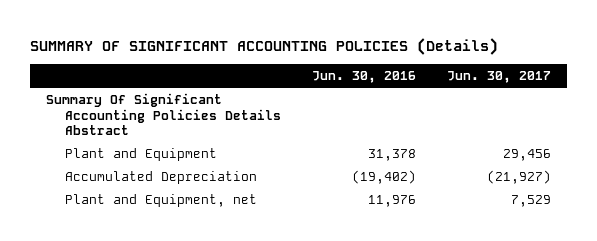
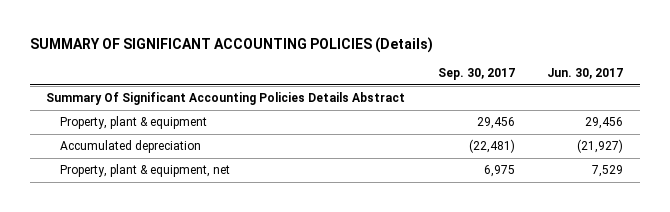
[312,71,417,84] Jun. 30, 2016 -> none
none -> [437,67,515,80] Sep. 30, 2017
[65,148,218,162] Plant and Equipment -> [60,116,208,130] Property, plant & equipment
[65,171,258,185] Accumulated Depreciation -> [60,140,202,154] Accumulated depreciation
[65,194,258,208] Plant and Equipment, net -> [60,164,231,178] Property, plant & equipment, net

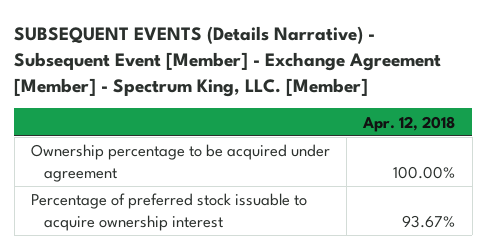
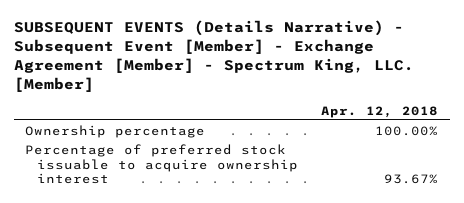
[30,144,330,182] Ownership percentage to be acquired under agreement -> [25,124,206,138] Ownership percentage

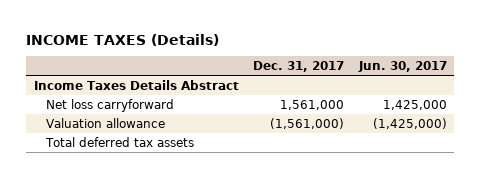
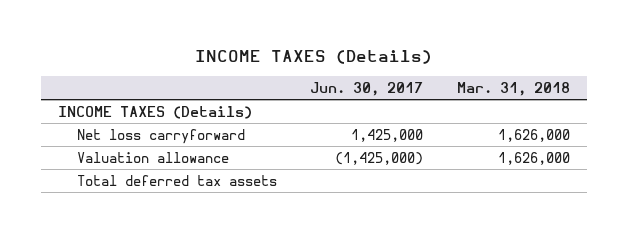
[253,61,345,73] Dec. 31, 2017 -> none
none -> [456,81,570,96] Mar. 31, 2018
[33,79,239,90] Income Taxes Details Abstract -> [58,105,253,119] INCOME TAXES (Details)

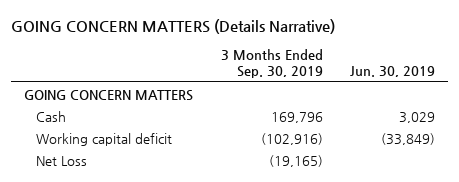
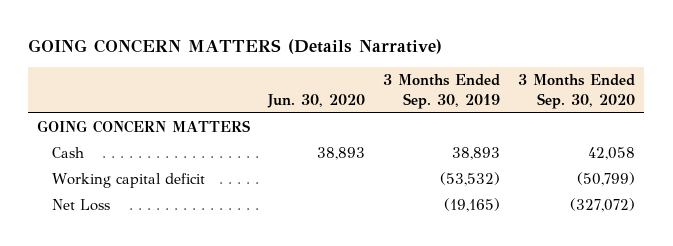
[349,66,435,78] Jun. 30, 2019 -> none
none -> [267,93,366,108] Jun. 30, 2020
none -> [518,74,636,109] 3 Months Ended Sep. 30, 2020
[270,111,323,123] 169,796 -> [452,147,501,161] 38,893
[260,132,323,145] (102,916) -> [440,172,501,187] (53,532)

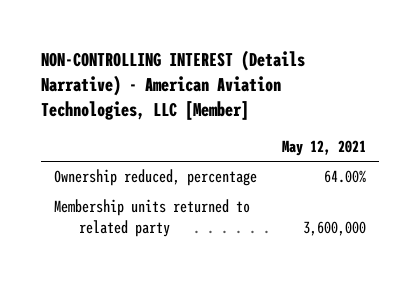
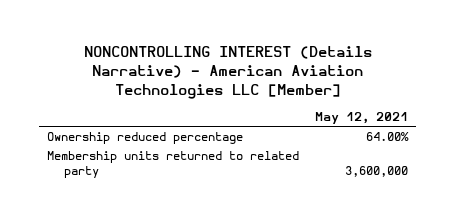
[41,50,306,120] NON-CONTROLLING INTEREST (Details Narrative) - American Aviation Technologies, LLC [Member] -> [83,46,372,99] NONCONTROLLING INTEREST (Details Narrative) - American Aviation Technologies LLC [Member]
[53,169,257,187] Ownership reduced, percentage -> [46,132,243,145] Ownership reduced percentage

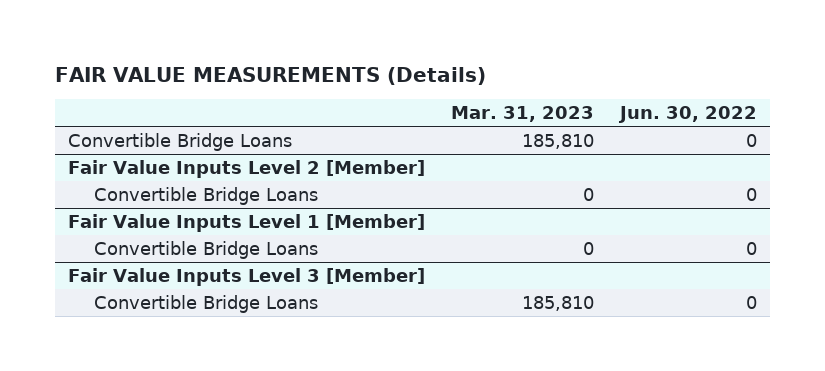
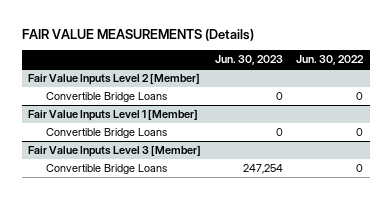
[451,105,595,122] Mar. 31, 2023 -> none
none -> [214,55,283,66] Jun. 30, 2023
[67,132,292,151] Convertible Bridge Loans -> none

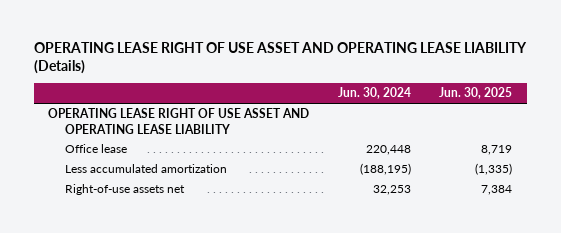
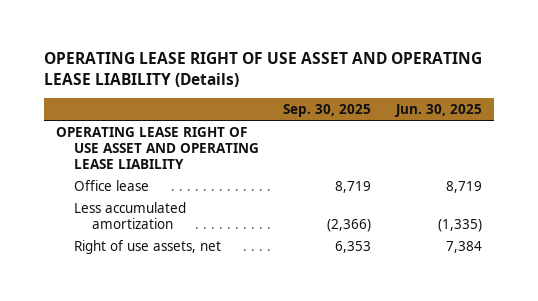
[337,87,411,100] Jun. 30, 2024 -> none
none -> [283,104,372,118] Sep. 30, 2025
[64,184,185,196] Right-of-use assets net -> [73,239,221,254] Right of use assets, net

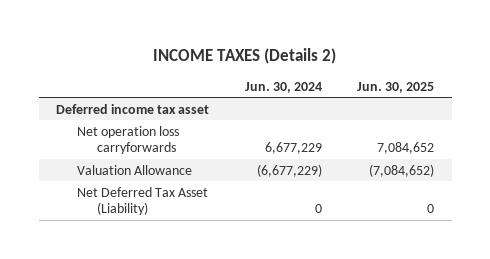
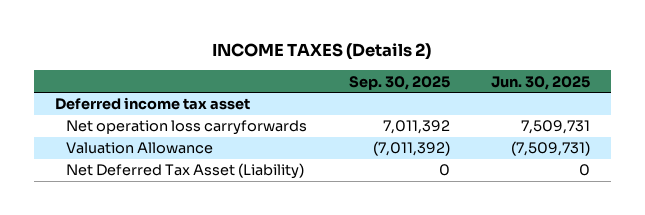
[244,81,322,93] Jun. 30, 2024 -> none
none -> [348,75,450,90] Sep. 30, 2025
[377,142,435,155] 7,084,652 -> [521,120,591,135] 7,509,731
[369,163,435,177] (7,084,652) -> [511,141,591,157] (7,509,731)

